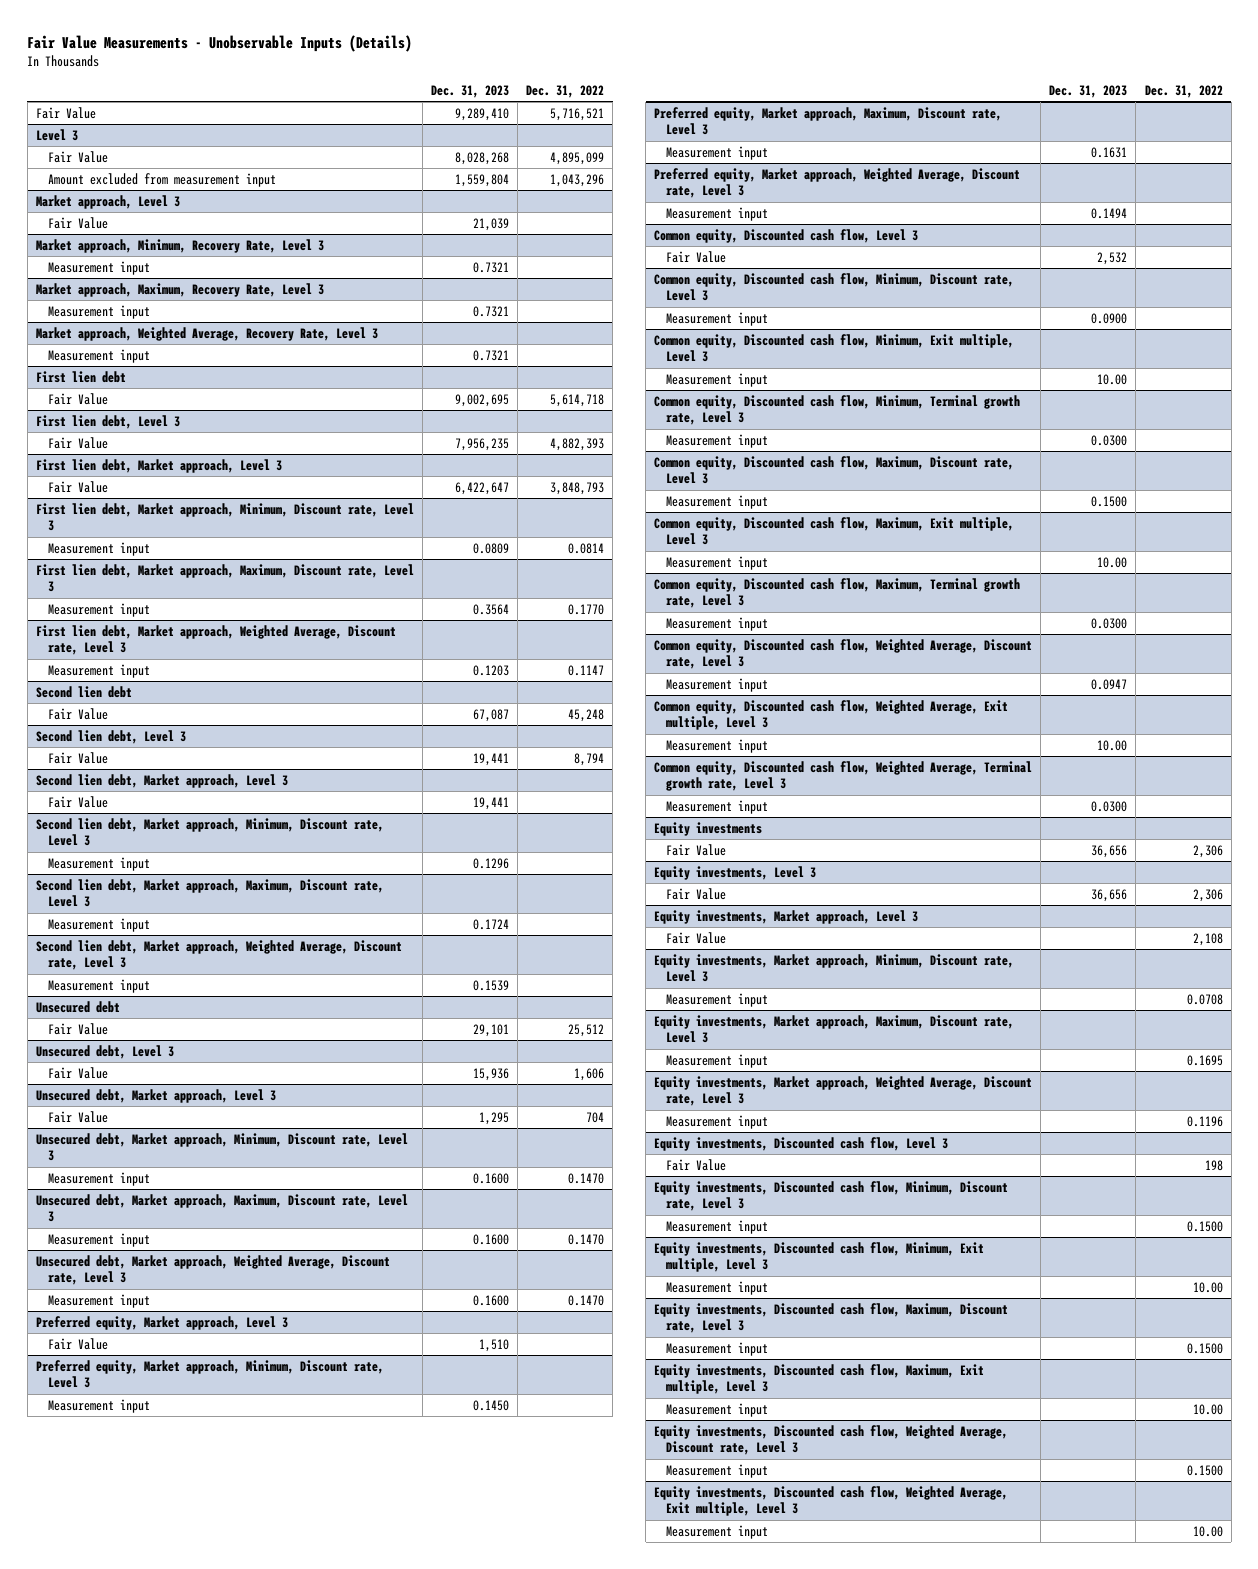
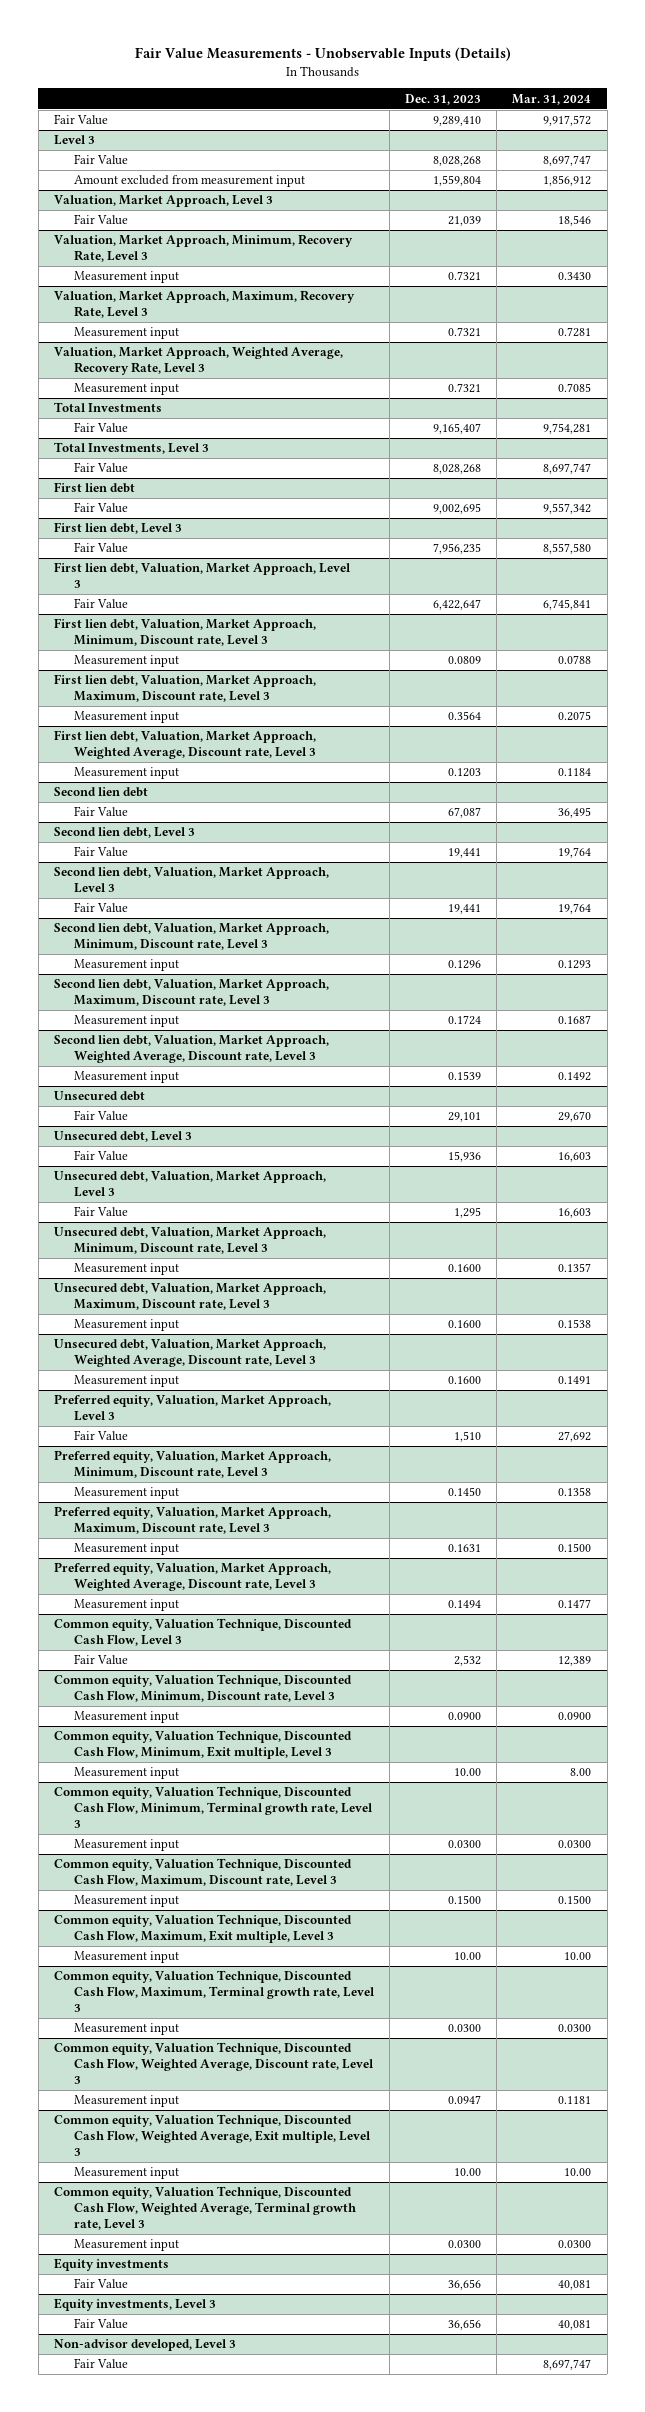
[525,84,604,98] Dec. 31, 2022 -> none
none -> [512,93,592,105] Mar. 31, 2024
[35,194,180,209] Market approach, Level 3 -> [53,195,273,208] Valuation, Market Approach, Level 3
[35,238,324,253] Market approach, Minimum, Recovery Rate, Level 3 -> [53,234,353,263] Valuation, Market Approach, Minimum, Recovery Rate, Level 3
[35,282,324,297] Market approach, Maximum, Recovery Rate, Level 3 -> [53,290,355,319] Valuation, Market Approach, Maximum, Recovery Rate, Level 3
[35,326,378,341] Market approach, Weighted Average, Recovery Rate, Level 3 -> [53,347,343,376] Valuation, Market Approach, Weighted Average, Recovery Rate, Level 3
none -> [53,402,162,413] Total Investments
none -> [73,422,128,434] Fair Value
none -> [53,442,209,455] Total Investments, Level 3
none -> [73,462,128,474] Fair Value
[35,458,282,473] First lien debt, Market approach, Level 3 -> [53,562,351,589] First lien debt, Valuation, Market Approach, Level 3
[35,502,414,532] First lien debt, Market approach, Minimum, Discount rate, Level 3 -> [53,618,316,647] First lien debt, Valuation, Market Approach, Minimum, Discount rate, Level 3
[35,563,414,593] First lien debt, Market approach, Maximum, Discount rate, Level 3 -> [53,674,316,703] First lien debt, Valuation, Market Approach, Maximum, Discount rate, Level 3
[35,624,396,656] First lien debt, Market approach, Weighted Average, Discount rate, Level 3 -> [53,730,316,760] First lien debt, Valuation, Market Approach, Weighted Average, Discount rate, Level 3
[35,773,288,788] Second lien debt, Market approach, Level 3 -> [53,867,329,894] Second lien debt, Valuation, Market Approach, Level 3
[35,817,384,847] Second lien debt, Market approach, Minimum, Discount rate, Level 3 -> [53,923,329,951] Second lien debt, Valuation, Market Approach, Minimum, Discount rate, Level 3
[35,878,384,908] Second lien debt, Market approach, Maximum, Discount rate, Level 3 -> [53,979,329,1007] Second lien debt, Valuation, Market Approach, Maximum, Discount rate, Level 3
[35,939,402,971] Second lien debt, Market approach, Weighted Average, Discount rate, Level 3 -> [53,1035,329,1064] Second lien debt, Valuation, Market Approach, Weighted Average, Discount rate, Level 3
[35,1088,276,1103] Unsecured debt, Market approach, Level 3 -> [53,1171,326,1198] Unsecured debt, Valuation, Market Approach, Level 3
[35,1132,408,1162] Unsecured debt, Market approach, Minimum, Discount rate, Level 3 -> [53,1227,326,1255] Unsecured debt, Valuation, Market Approach, Minimum, Discount rate, Level 3
[35,1193,408,1223] Unsecured debt, Market approach, Maximum, Discount rate, Level 3 -> [53,1283,326,1311] Unsecured debt, Valuation, Market Approach, Maximum, Discount rate, Level 3
[35,1254,390,1286] Unsecured debt, Market approach, Weighted Average, Discount rate, Level 3 -> [53,1339,326,1368] Unsecured debt, Valuation, Market Approach, Weighted Average, Discount rate, Level 3
[35,1315,288,1330] Preferred equity, Market approach, Level 3 -> [53,1394,331,1422] Preferred equity, Valuation, Market Approach, Level 3
[35,1359,384,1389] Preferred equity, Market approach, Minimum, Discount rate, Level 3 -> [53,1450,331,1479] Preferred equity, Valuation, Market Approach, Minimum, Discount rate, Level 3
[654,106,1003,136] Preferred equity, Market approach, Maximum, Discount rate, Level 3 -> [53,1506,331,1535] Preferred equity, Valuation, Market Approach, Maximum, Discount rate, Level 3
[654,167,1021,199] Preferred equity, Market approach, Weighted Average, Discount rate, Level 3 -> [53,1562,331,1592] Preferred equity, Valuation, Market Approach, Weighted Average, Discount rate, Level 3
[654,228,919,243] Common equity, Discounted cash flow, Level 3 -> [53,1618,352,1647] Common equity, Valuation Technique, Discounted Cash Flow, Level 3
[654,272,1015,302] Common equity, Discounted cash flow, Minimum, Discount rate, Level 3 -> [53,1674,352,1703] Common equity, Valuation Technique, Discounted Cash Flow, Minimum, Discount rate, Level 3
[654,333,1015,363] Common equity, Discounted cash flow, Minimum, Exit multiple, Level 3 -> [53,1730,352,1760] Common equity, Valuation Technique, Discounted Cash Flow, Minimum, Exit multiple, Level 3
[654,394,1021,426] Common equity, Discounted cash flow, Minimum, Terminal growth rate, Level 3 -> [53,1786,373,1829] Common equity, Valuation Technique, Discounted Cash Flow, Minimum, Terminal growth rate, Level 3
[654,455,1015,485] Common equity, Discounted cash flow, Maximum, Discount rate, Level 3 -> [53,1858,352,1887] Common equity, Valuation Technique, Discounted Cash Flow, Maximum, Discount rate, Level 3
[654,516,1015,546] Common equity, Discounted cash flow, Maximum, Exit multiple, Level 3 -> [53,1914,352,1944] Common equity, Valuation Technique, Discounted Cash Flow, Maximum, Exit multiple, Level 3
[654,577,1021,609] Common equity, Discounted cash flow, Maximum, Terminal growth rate, Level 3 -> [53,1970,375,2013] Common equity, Valuation Technique, Discounted Cash Flow, Maximum, Terminal growth rate, Level 3
[654,638,1033,670] Common equity, Discounted cash flow, Weighted Average, Discount rate, Level 3 -> [53,2042,374,2085] Common equity, Valuation Technique, Discounted Cash Flow, Weighted Average, Discount rate, Level 3
[654,699,1009,731] Common equity, Discounted cash flow, Weighted Average, Exit multiple, Level 3 -> [53,2114,371,2157] Common equity, Valuation Technique, Discounted Cash Flow, Weighted Average, Exit multiple, Level 3
[654,760,1033,792] Common equity, Discounted cash flow, Weighted Average, Terminal growth rate, Level 3 -> [53,2186,356,2231] Common equity, Valuation Technique, Discounted Cash Flow, Weighted Average, Terminal growth rate, Level 3
[654,909,919,924] Equity investments, Market approach, Level 3 -> none
[666,931,727,944] Fair Value -> none
[654,953,1015,983] Equity investments, Market approach, Minimum, Discount rate, Level 3 -> none
[666,992,769,1007] Measurement input -> none
[654,1014,1015,1044] Equity investments, Market approach, Maximum, Discount rate, Level 3 -> none
[666,1053,769,1068] Measurement input -> none
[654,1075,1033,1107] Equity investments, Market approach, Weighted Average, Discount rate, Level 3 -> none
[666,1114,769,1129] Measurement input -> none
[654,1136,949,1151] Equity investments, Discounted cash flow, Level 3 -> none
none -> [53,2339,236,2352] Non-advisor developed, Level 3
[654,1180,1009,1212] Equity investments, Discounted cash flow, Minimum, Discount rate, Level 3 -> none
[666,1219,769,1234] Measurement input -> none
[654,1241,985,1273] Equity investments, Discounted cash flow, Minimum, Exit multiple, Level 3 -> none
[666,1280,769,1295] Measurement input -> none
[654,1302,1009,1334] Equity investments, Discounted cash flow, Maximum, Discount rate, Level 3 -> none
[666,1341,769,1356] Measurement input -> none
[654,1363,985,1395] Equity investments, Discounted cash flow, Maximum, Exit multiple, Level 3 -> none
[666,1402,769,1417] Measurement input -> none
[654,1424,1009,1456] Equity investments, Discounted cash flow, Weighted Average, Discount rate, Level 3 -> none
[666,1463,769,1478] Measurement input -> none
[654,1485,1009,1517] Equity investments, Discounted cash flow, Weighted Average, Exit multiple, Level 3 -> none
[666,1524,769,1539] Measurement input -> none

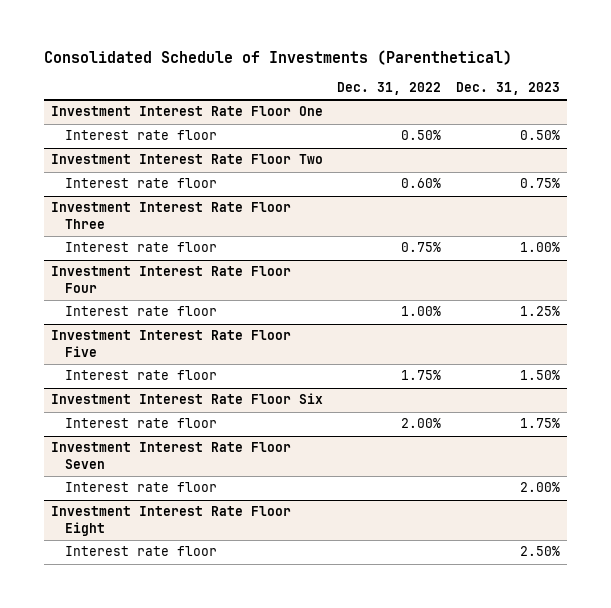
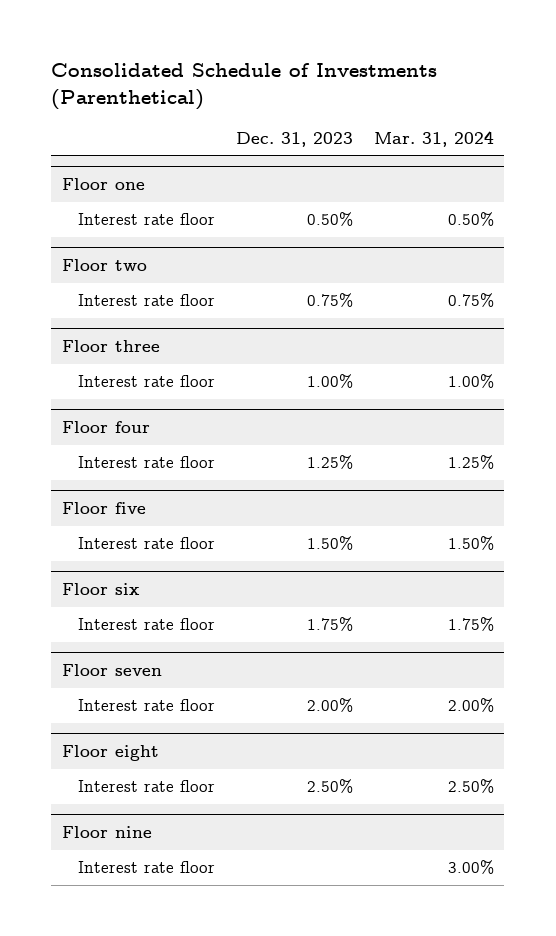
[337,82,442,96] Dec. 31, 2022 -> none
none -> [374,130,495,147] Mar. 31, 2024
[50,106,323,117] Investment Interest Rate Floor One -> [61,178,145,191] Floor one
[50,154,323,165] Investment Interest Rate Floor Two -> [61,259,147,272] Floor two
[50,202,291,229] Investment Interest Rate Floor Three -> [61,340,160,353] Floor three
[50,266,291,293] Investment Interest Rate Floor Four -> [61,421,150,434] Floor four
[50,330,291,357] Investment Interest Rate Floor Five -> [61,502,146,515] Floor five
[50,393,323,405] Investment Interest Rate Floor Six -> [61,583,140,596] Floor six
[50,442,291,469] Investment Interest Rate Floor Seven -> [61,664,162,677] Floor seven
[50,506,291,536] Investment Interest Rate Floor Eight -> [61,745,159,762] Floor eight
none -> [61,826,152,839] Floor nine
none -> [78,861,216,874] Interest rate floor

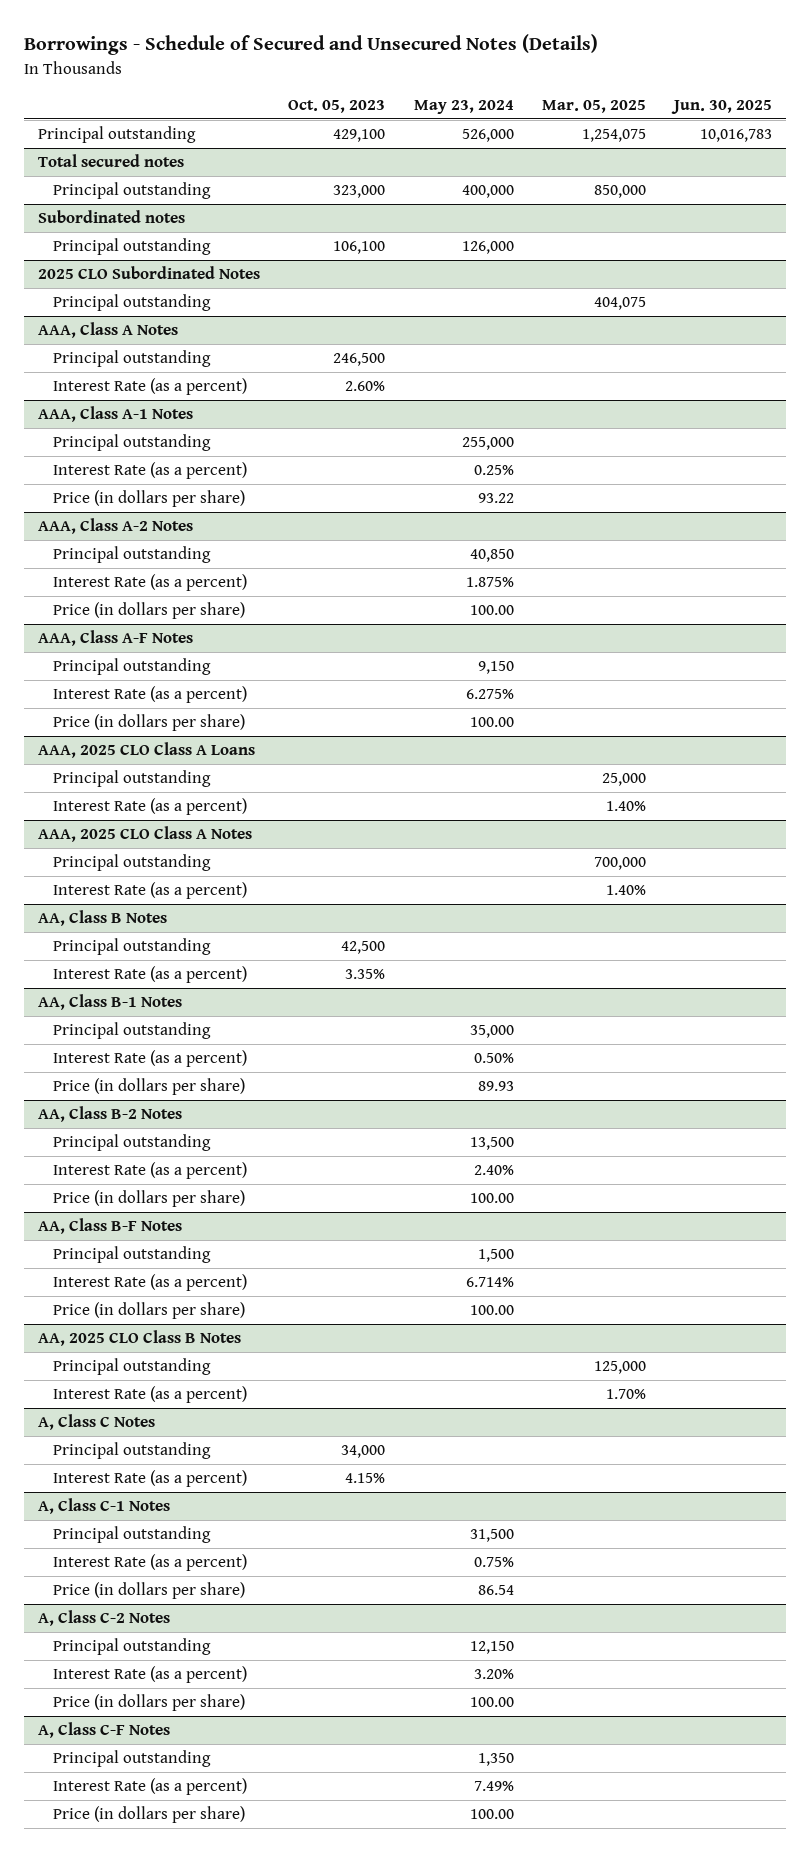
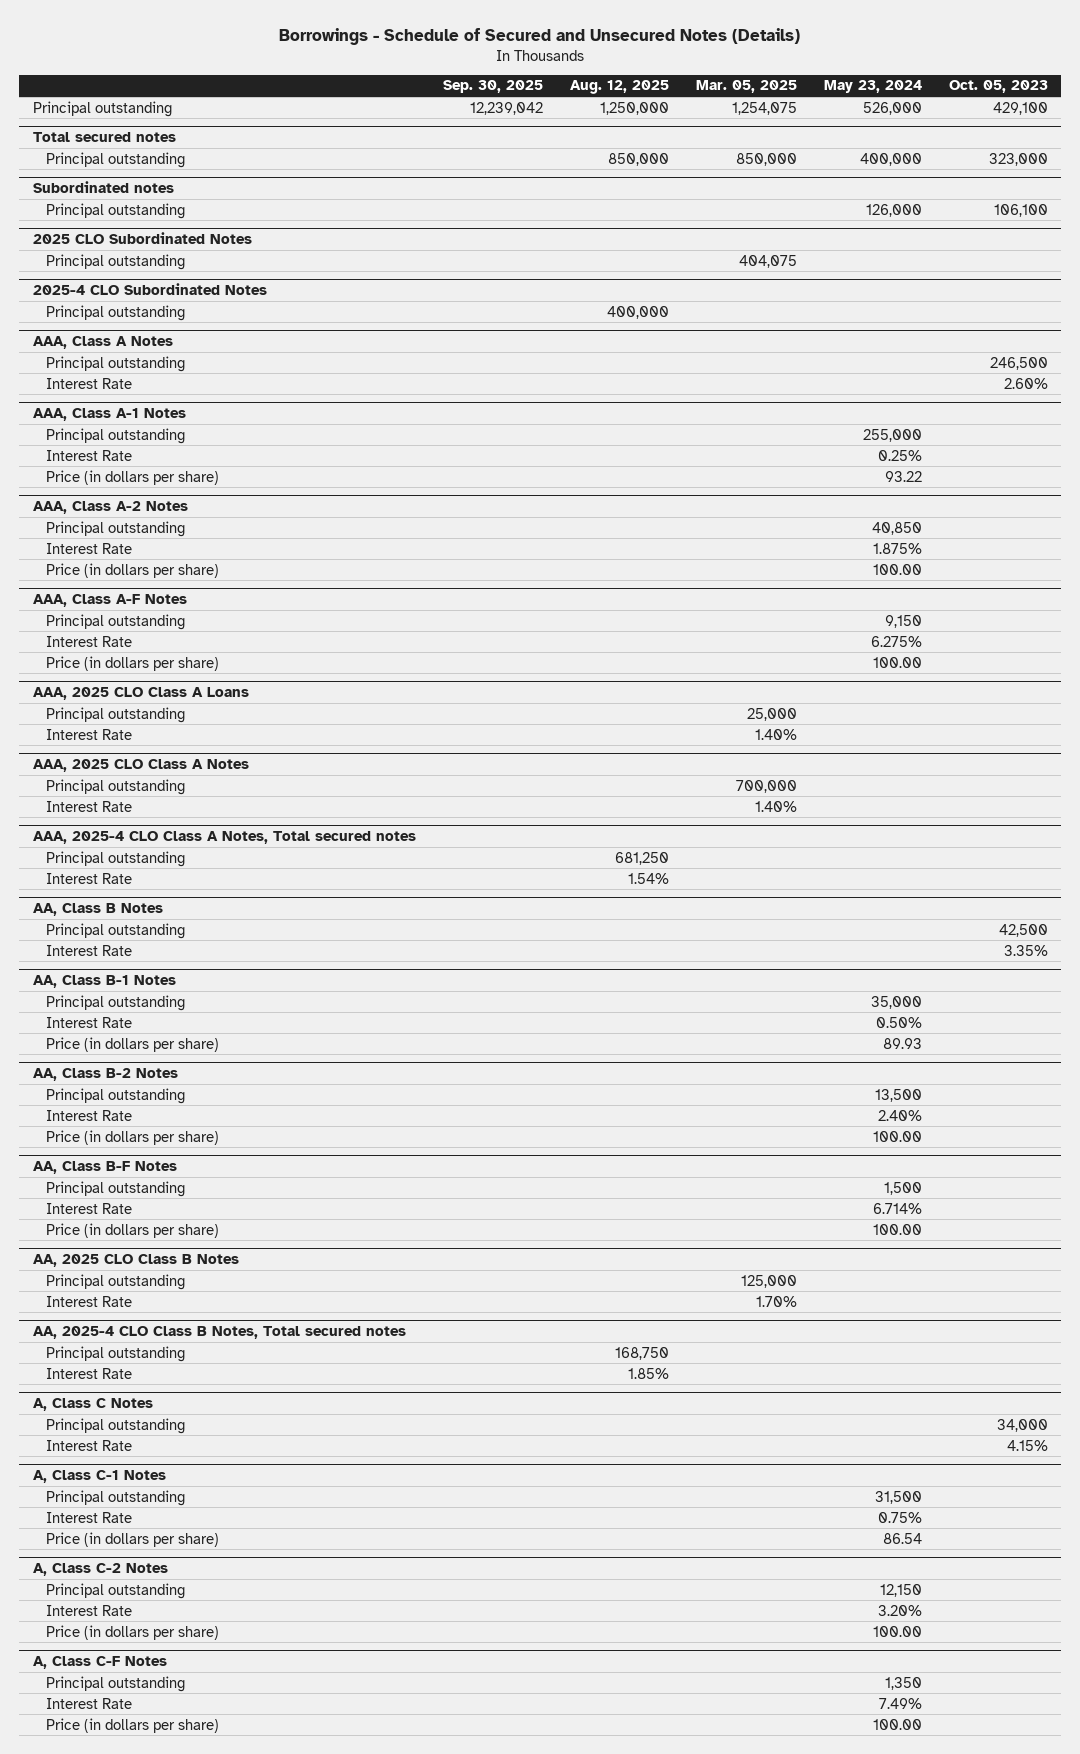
[671,100,773,115] Jun. 30, 2025 -> none
none -> [442,80,543,94] Sep. 30, 2025
none -> [569,80,669,95] Aug. 12, 2025
none -> [32,283,267,296] 2025-4 CLO Subordinated Notes
none -> [45,304,185,321] Principal outstanding
[53,378,248,396] Interest Rate (as a percent) -> [45,377,132,389] Interest Rate
[53,462,248,480] Interest Rate (as a percent) -> [45,449,132,461] Interest Rate
[53,574,248,592] Interest Rate (as a percent) -> [45,542,132,554] Interest Rate
[53,686,248,704] Interest Rate (as a percent) -> [45,635,132,647] Interest Rate
[53,798,248,816] Interest Rate (as a percent) -> [45,728,132,740] Interest Rate
[53,882,248,900] Interest Rate (as a percent) -> [45,800,132,812] Interest Rate
none -> [32,831,416,845] AAA, 2025-4 CLO Class A Notes, Total secured notes
none -> [45,850,185,867] Principal outstanding
none -> [45,872,132,884] Interest Rate
[53,966,248,984] Interest Rate (as a percent) -> [45,944,132,956] Interest Rate
[53,1050,248,1068] Interest Rate (as a percent) -> [45,1016,132,1028] Interest Rate
[53,1162,248,1180] Interest Rate (as a percent) -> [45,1109,132,1121] Interest Rate
[53,1274,248,1292] Interest Rate (as a percent) -> [45,1202,132,1214] Interest Rate
[53,1386,248,1404] Interest Rate (as a percent) -> [45,1295,132,1307] Interest Rate
none -> [32,1326,406,1340] AA, 2025-4 CLO Class B Notes, Total secured notes
none -> [45,1345,185,1362] Principal outstanding
none -> [45,1367,132,1379] Interest Rate
[53,1470,248,1488] Interest Rate (as a percent) -> [45,1439,132,1451] Interest Rate
[53,1554,248,1572] Interest Rate (as a percent) -> [45,1511,132,1523] Interest Rate
[53,1666,248,1684] Interest Rate (as a percent) -> [45,1604,132,1616] Interest Rate
[53,1778,248,1796] Interest Rate (as a percent) -> [45,1697,132,1709] Interest Rate

